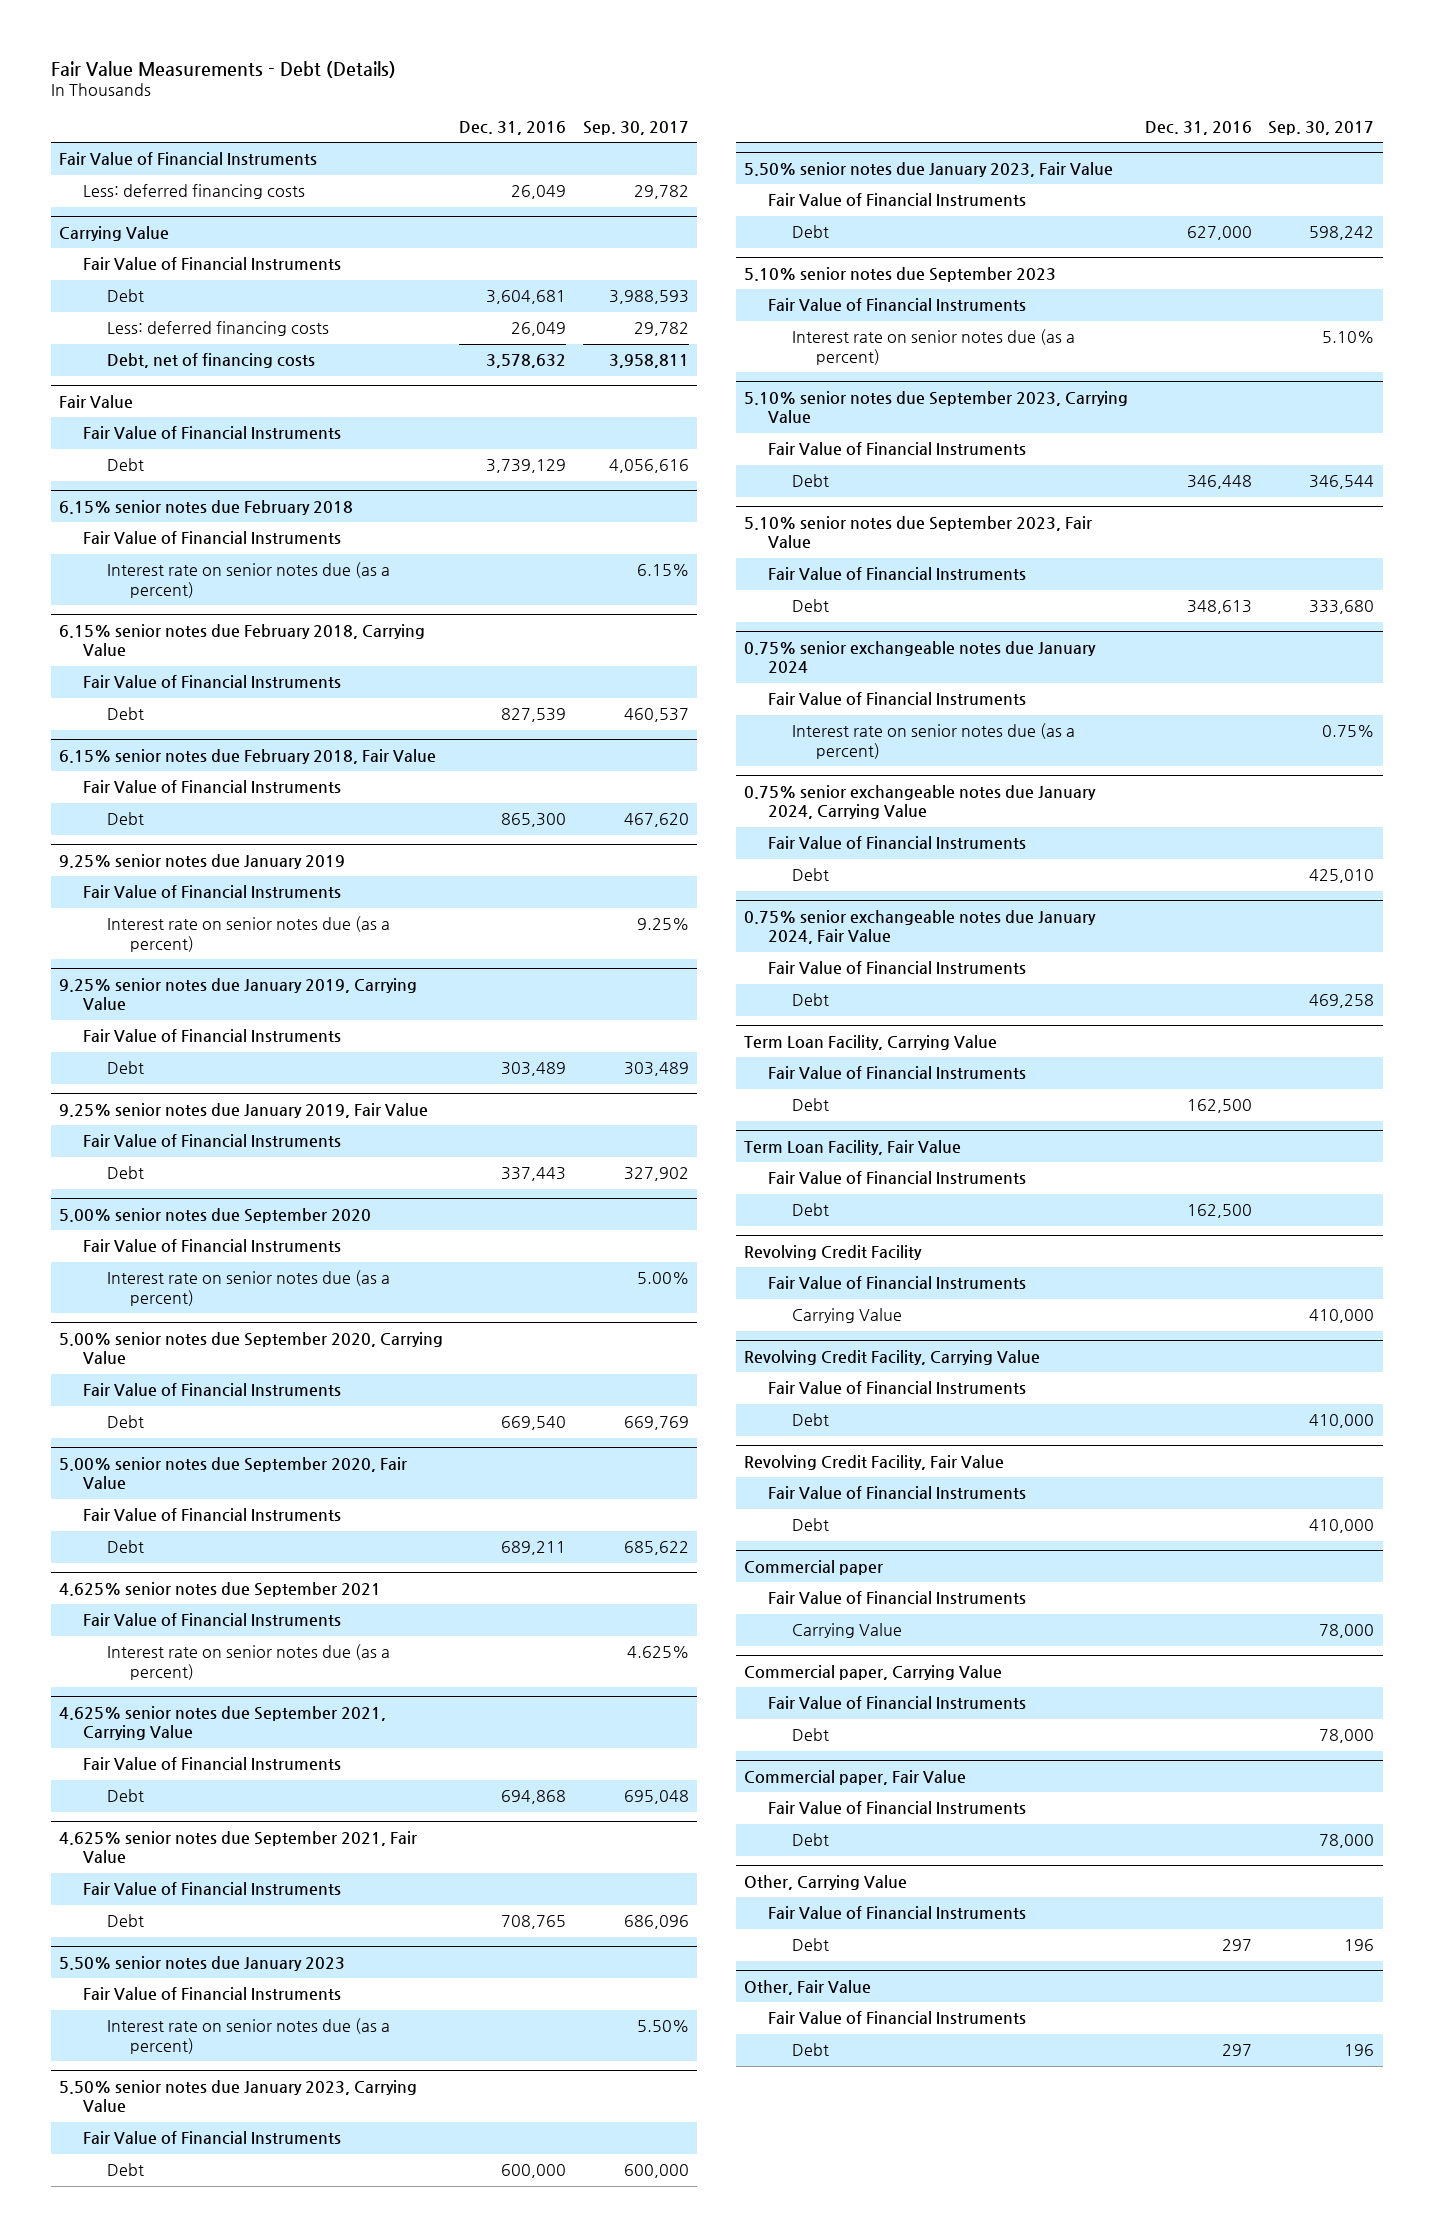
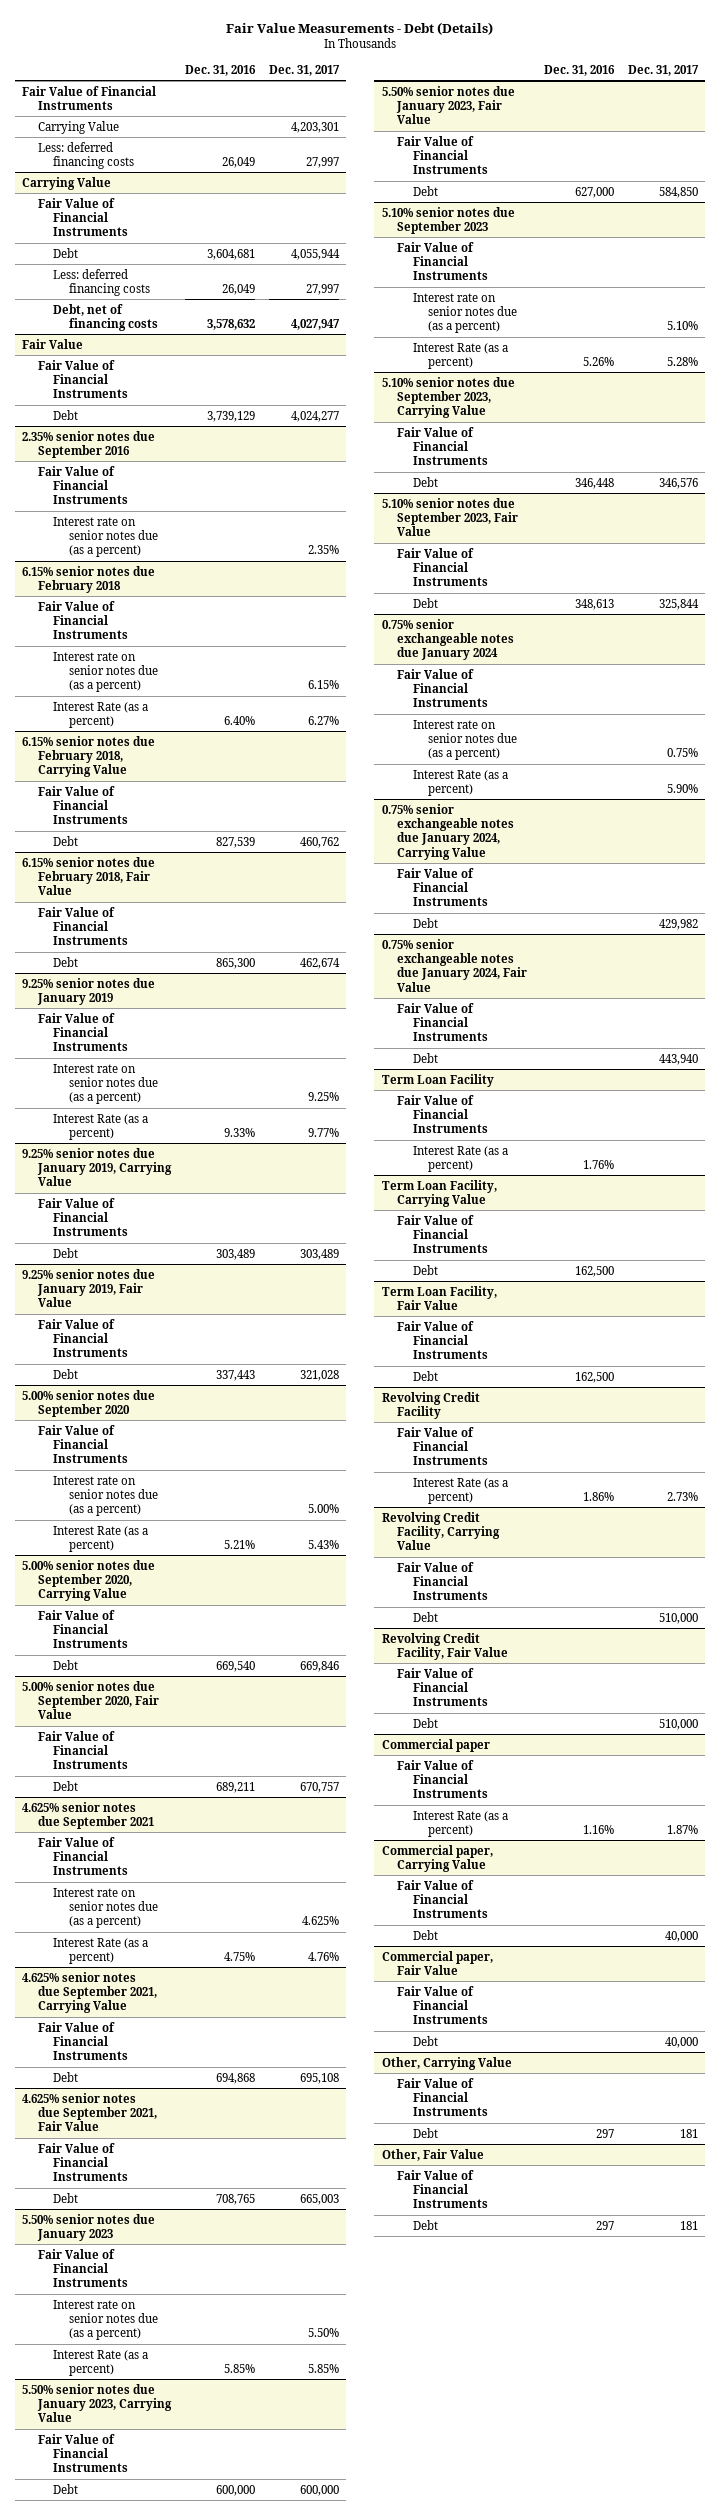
[582,121,689,136] Sep. 30, 2017 -> none
none -> [269,65,341,77] Dec. 31, 2017
none -> [37,120,119,134] Carrying Value
none -> [22,430,156,458] 2.35% senior notes due September 2016
none -> [37,465,129,505] Fair Value of Financial Instruments
none -> [53,516,158,558] Interest rate on senior notes due (as a percent)
none -> [53,701,149,728] Interest Rate (as a percent)
none -> [53,1113,149,1140] Interest Rate (as a percent)
none -> [53,1525,149,1552] Interest Rate (as a percent)
none -> [53,1937,149,1964] Interest Rate (as a percent)
none -> [53,2349,149,2376] Interest Rate (as a percent)
none -> [412,342,508,369] Interest Rate (as a percent)
none -> [412,769,508,796] Interest Rate (as a percent)
none -> [381,1073,494,1087] Term Loan Facility
none -> [397,1094,488,1134] Fair Value of Financial Instruments
none -> [412,1145,508,1172] Interest Rate (as a percent)
[791,1308,902,1324] Carrying Value -> none
none -> [412,1477,508,1504] Interest Rate (as a percent)
[791,1623,902,1639] Carrying Value -> none
none -> [412,1810,508,1837] Interest Rate (as a percent)

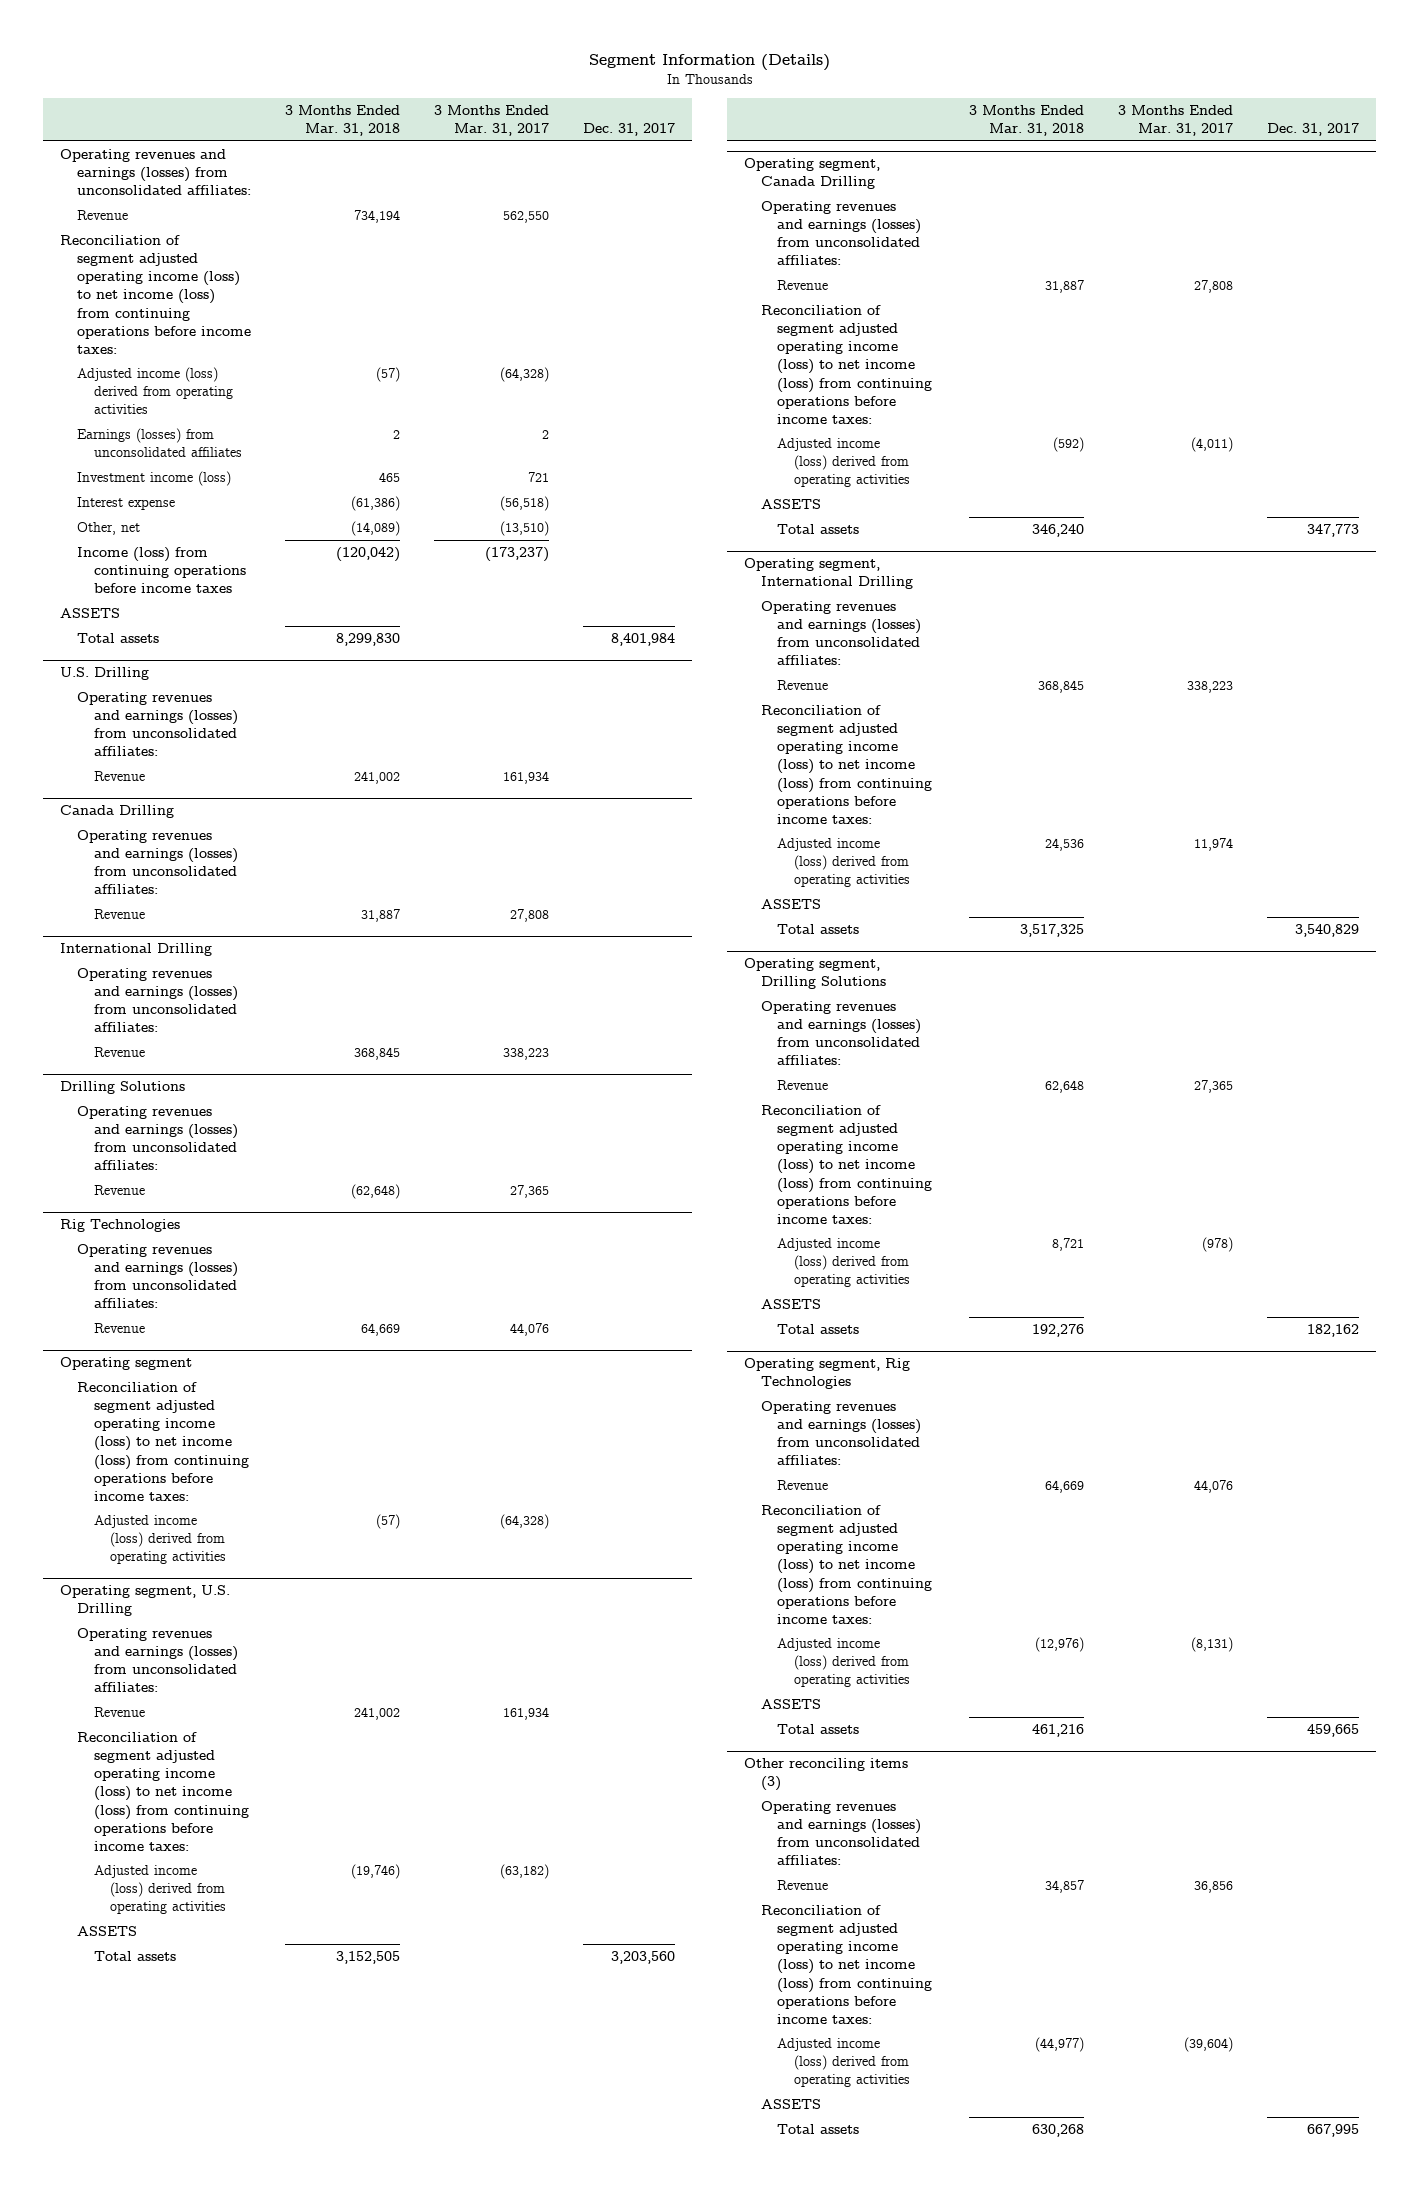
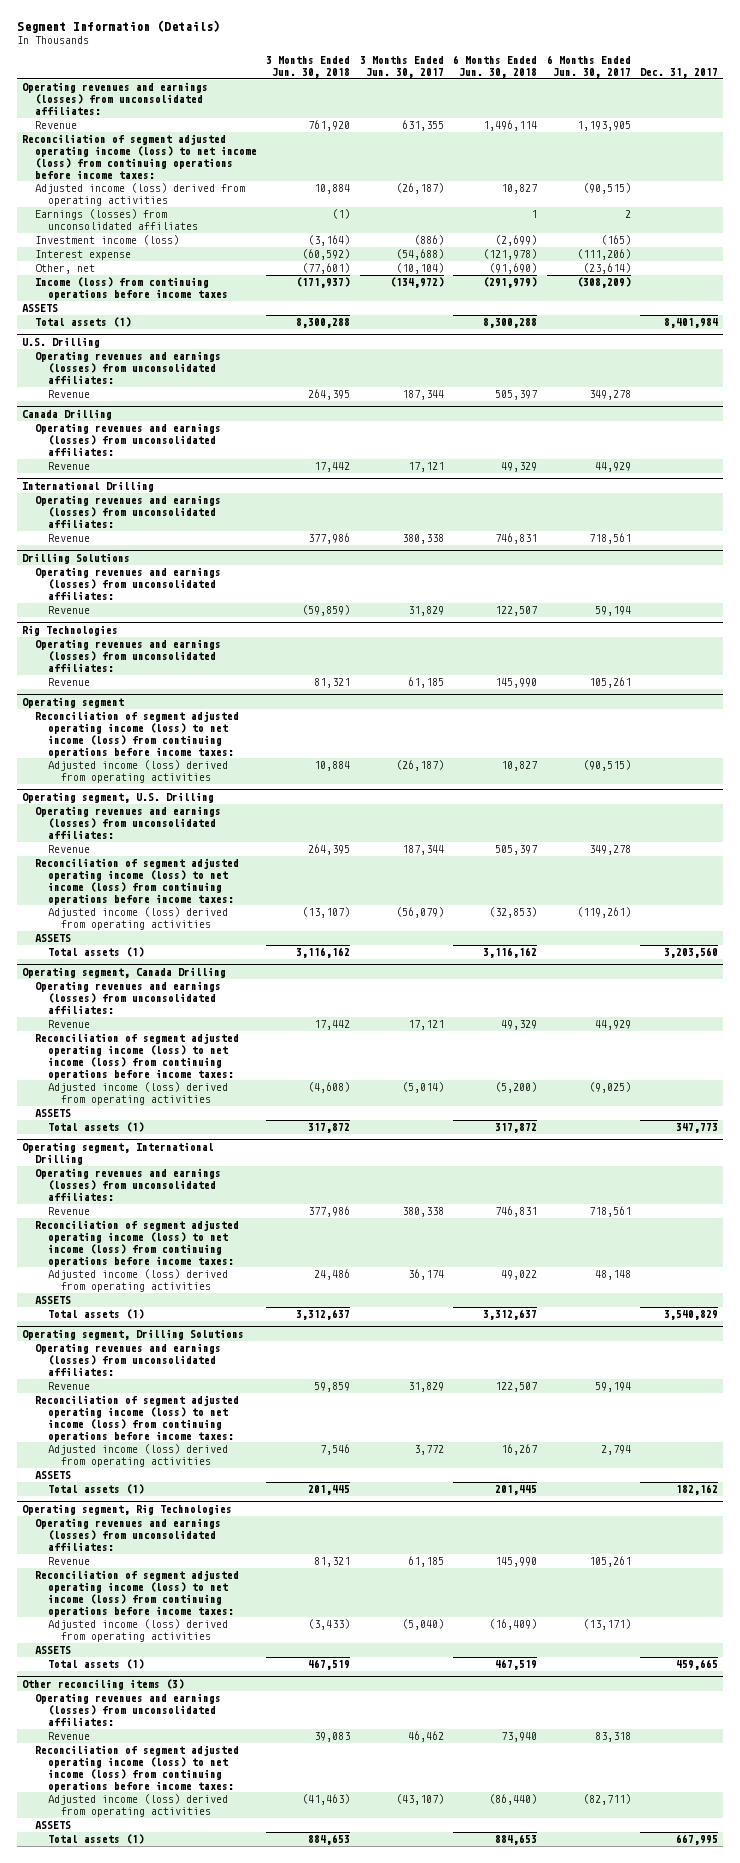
[285,104,401,137] 3 Months Ended Mar. 31, 2018 -> none
[434,104,550,137] 3 Months Ended Mar. 31, 2017 -> none
none -> [266,56,351,79] 3 Months Ended Jun. 30, 2018
none -> [359,56,444,79] 3 Months Ended Jun. 30, 2017
none -> [453,55,538,79] 6 Months Ended Jun. 30, 2018
none -> [546,55,631,79] 6 Months Ended Jun. 30, 2017
[76,633,159,644] Total assets -> [34,317,131,328] Total assets (1)
[93,1951,176,1962] Total assets -> [47,947,144,958] Total assets (1)
[777,524,860,535] Total assets -> [47,1122,144,1133] Total assets (1)
[777,924,860,935] Total assets -> [47,1309,144,1320] Total assets (1)
[777,1324,860,1335] Total assets -> [47,1484,144,1495] Total assets (1)
[777,1724,860,1735] Total assets -> [47,1659,144,1670] Total assets (1)
[777,2124,860,2135] Total assets -> [47,1834,144,1845] Total assets (1)

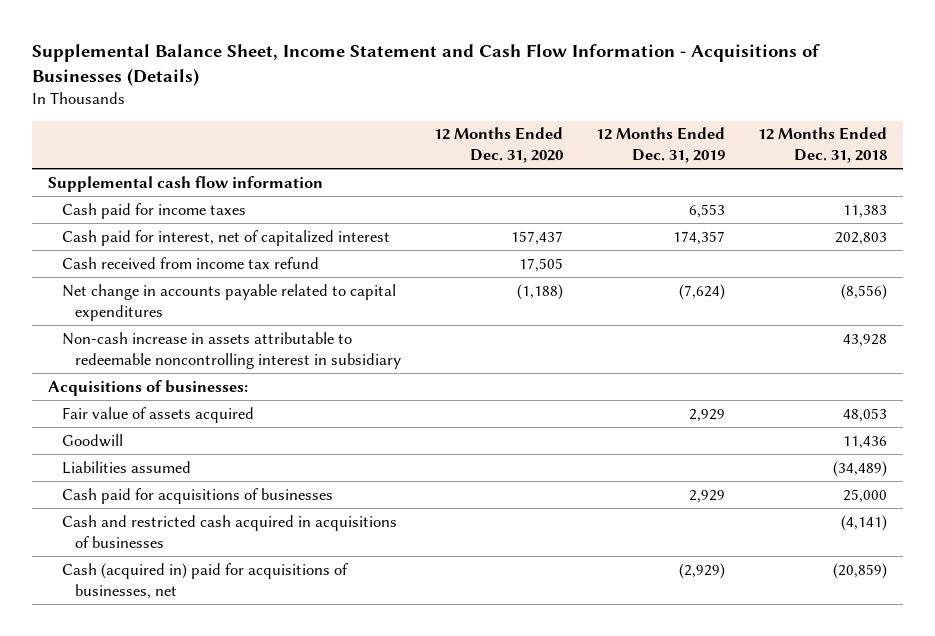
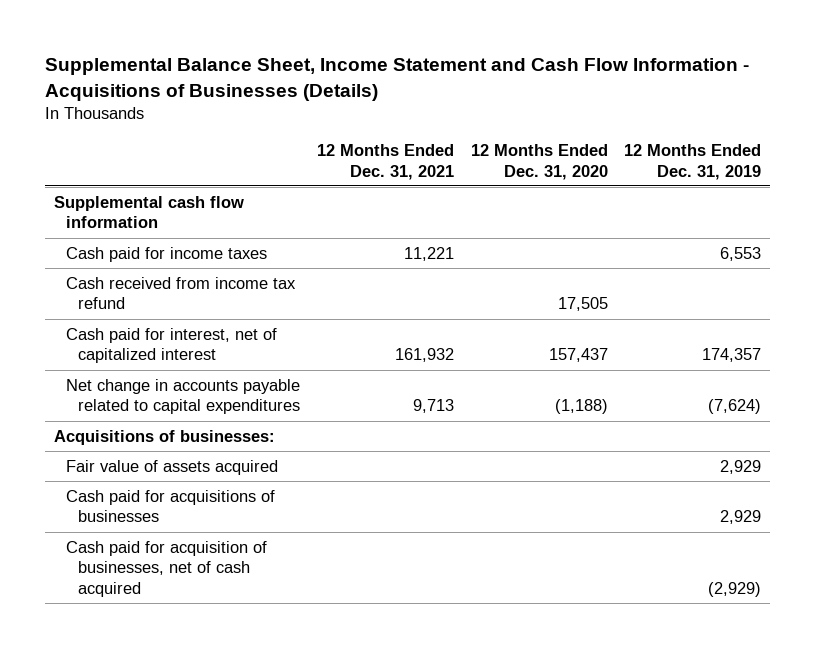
[757,127,887,164] 12 Months Ended Dec. 31, 2018 -> none
none -> [316,143,454,180] 12 Months Ended Dec. 31, 2021
[61,229,390,246] Cash paid for interest, net of capitalized interest -> [65,327,277,364] Cash paid for interest, net of capitalized interest
[61,331,402,369] Non-cash increase in assets attributable to redeemable noncontrolling interest in subsidiary -> none
[61,433,123,447] Goodwill -> none
[61,460,191,474] Liabilities assumed -> none
[61,514,397,548] Cash and restricted cash acquired in acquisitions of businesses -> none
[61,562,348,599] Cash (acquired in) paid for acquisitions of businesses, net -> [65,540,267,598] Cash paid for acquisition of businesses, net of cash acquired

